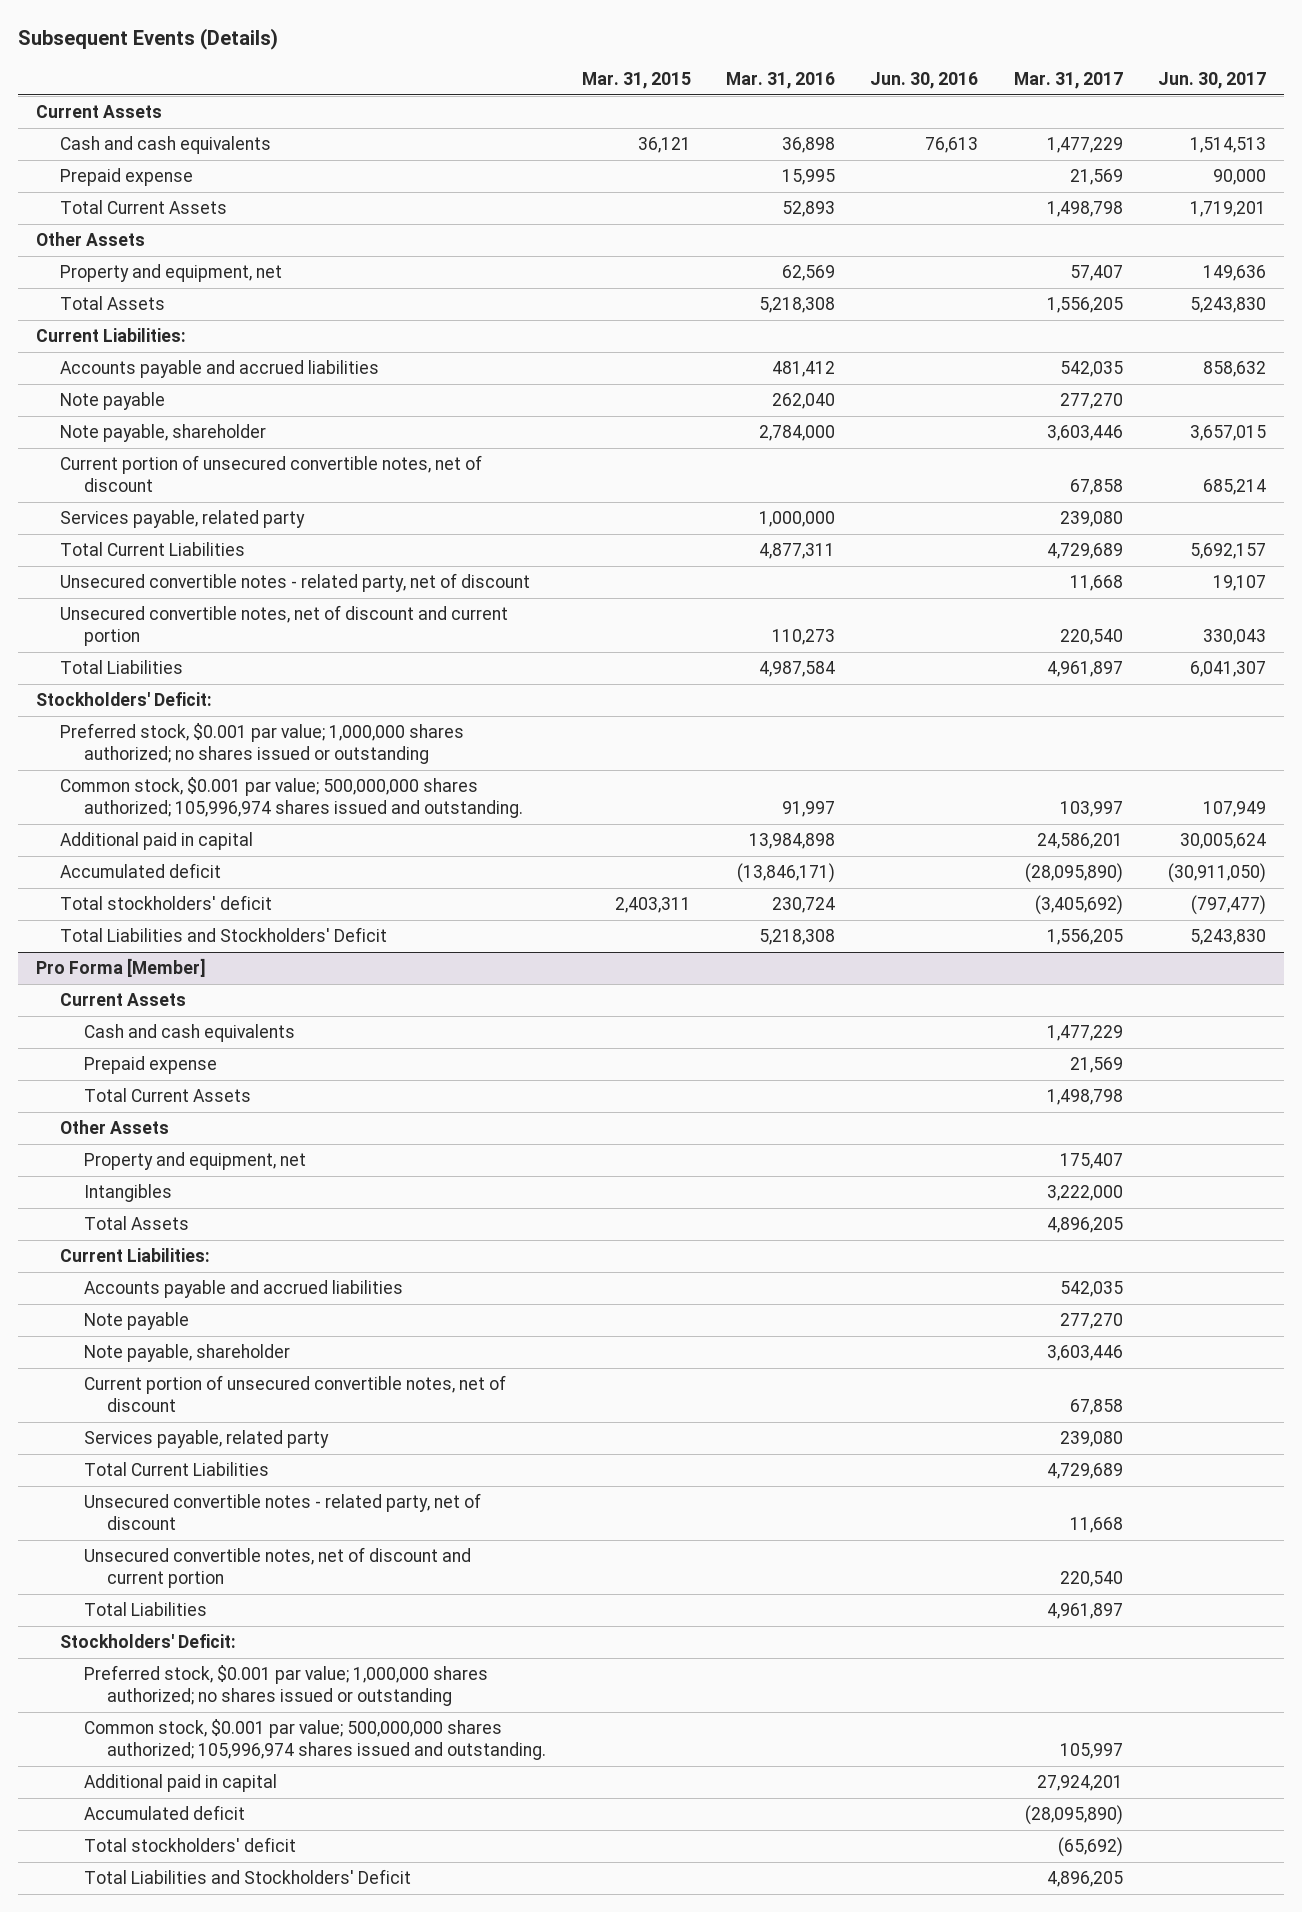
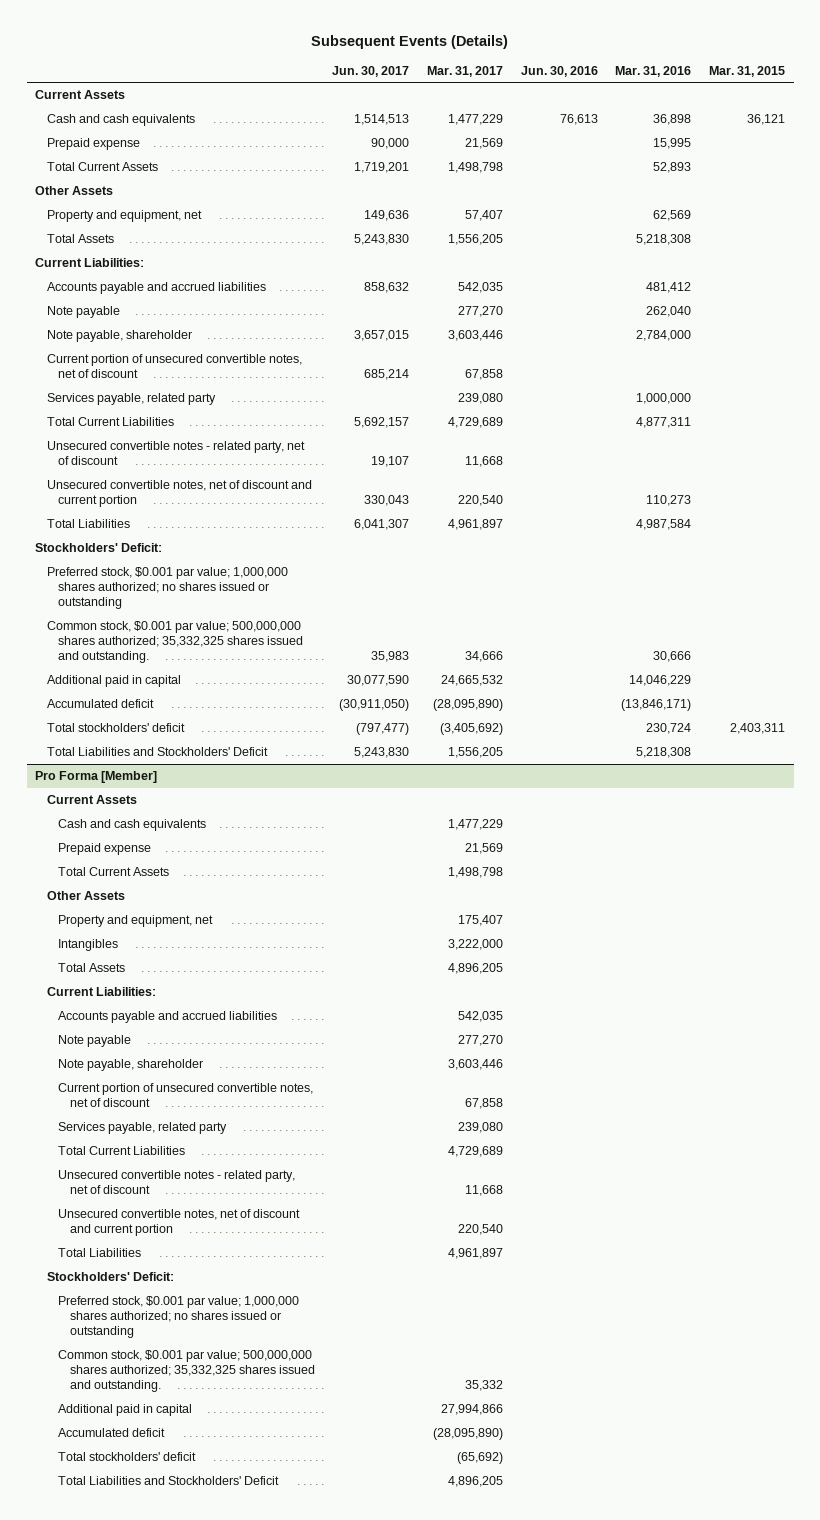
[59,777,523,818] Common stock, $0.001 par value; 500,000,000 shares authorized; 105,996,974 shares issued and outstanding. -> [46,621,304,664] Common stock, $0.001 par value; 500,000,000 shares authorized; 35,332,325 shares issued and outstanding.
[782,800,836,817] 91,997 -> [653,651,692,663] 30,666
[1059,800,1123,817] 103,997 -> [464,651,503,663] 34,666
[1203,800,1267,817] 107,949 -> [371,651,410,663] 35,983
[749,833,836,850] 13,984,898 -> [629,675,692,687] 14,046,229
[1036,833,1123,850] 24,586,201 -> [440,675,503,687] 24,665,532
[1180,833,1267,850] 30,005,624 -> [347,675,410,687] 30,077,590
[83,1719,547,1760] Common stock, $0.001 par value; 500,000,000 shares authorized; 105,996,974 shares issued and outstanding. -> [58,1350,315,1393] Common stock, $0.001 par value; 500,000,000 shares authorized; 35,332,325 shares issued and outstanding.
[1059,1742,1123,1759] 105,997 -> [464,1380,503,1392] 35,332
[1036,1775,1123,1792] 27,924,201 -> [440,1404,503,1416] 27,994,866

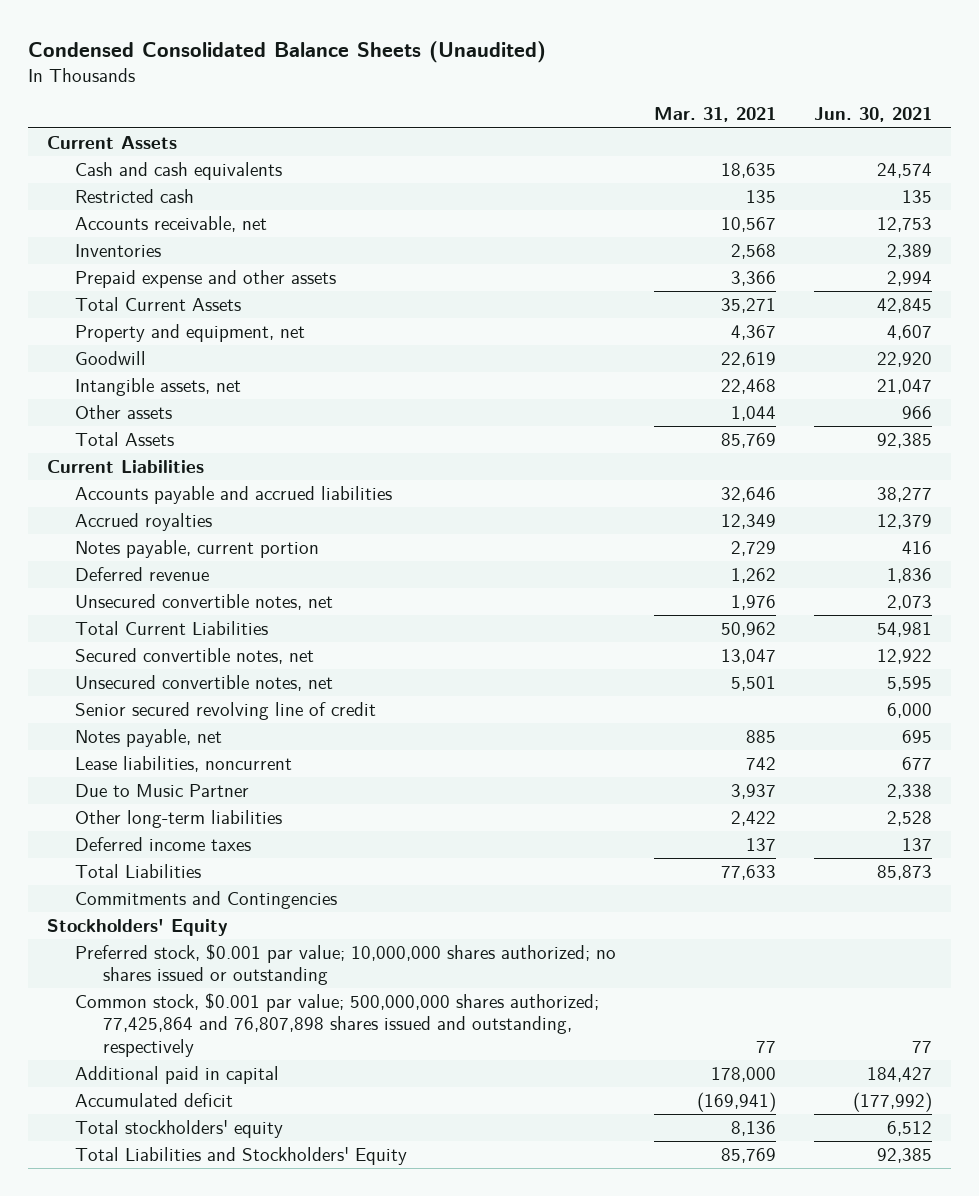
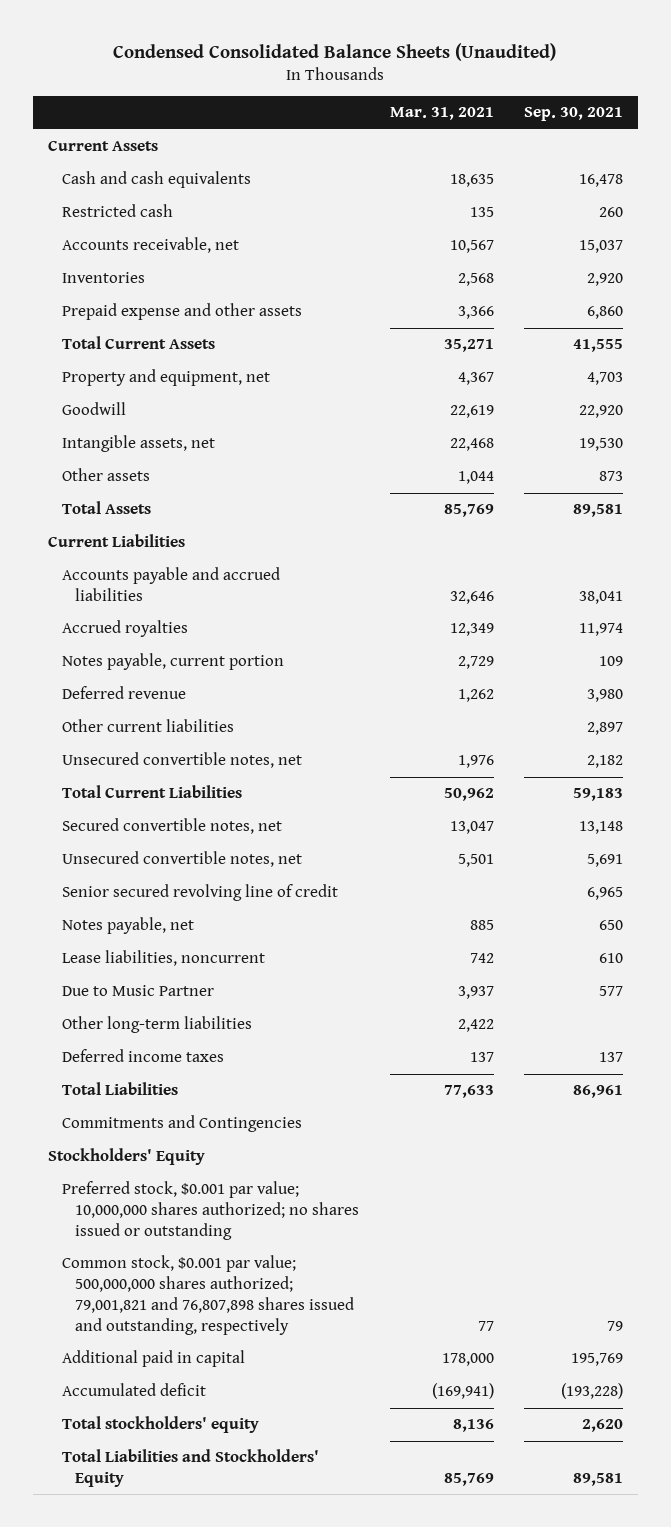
[814,107,933,123] Jun. 30, 2021 -> none
none -> [524,107,624,122] Sep. 30, 2021
none -> [61,719,234,733] Other current liabilities
[75,993,600,1057] Common stock, $0.001 par value; 500,000,000 shares authorized; 77,425,864 and 76,807,898 shares issued and outstanding, respectively -> [61,1255,355,1335] Common stock, $0.001 par value; 500,000,000 shares authorized; 79,001,821 and 76,807,898 shares issued and outstanding, respectively

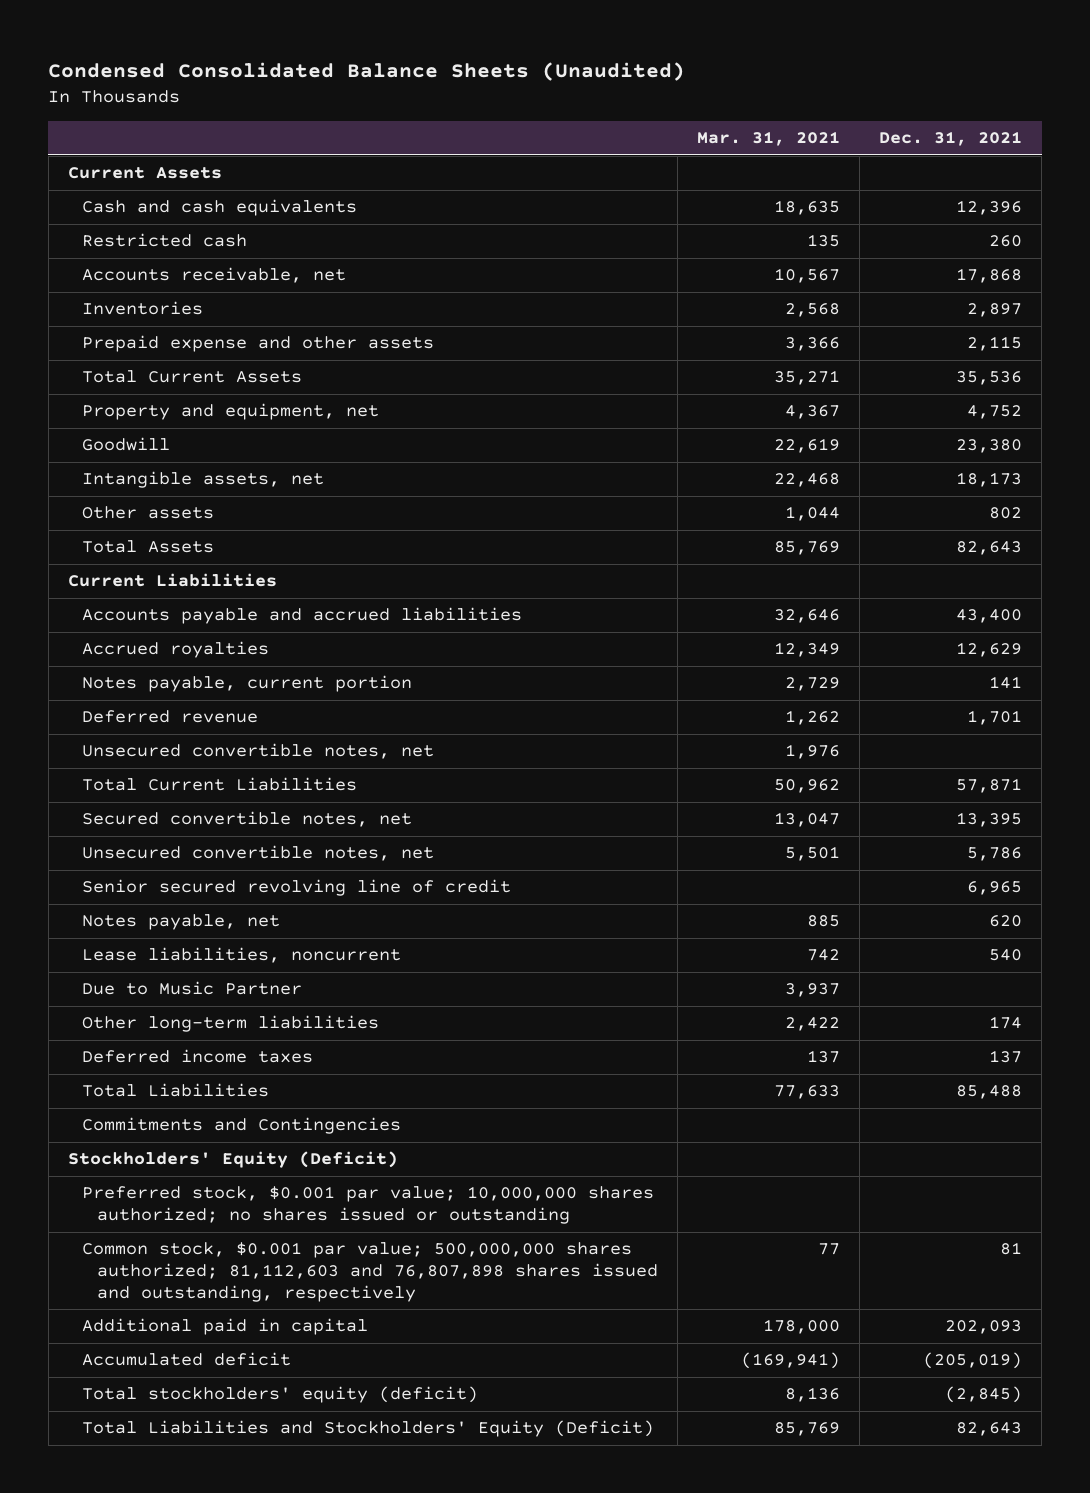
[524,107,624,122] Sep. 30, 2021 -> none
none -> [879,131,1023,147] Dec. 31, 2021
[61,719,234,733] Other current liabilities -> none
[47,1148,205,1166] Stockholders' Equity -> [68,1151,399,1169] Stockholders' Equity (Deficit)
[61,1255,355,1335] Common stock, $0.001 par value; 500,000,000 shares authorized; 79,001,821 and 76,807,898 shares issued and outstanding, respectively -> [82,1242,658,1302] Common stock, $0.001 par value; 500,000,000 shares authorized; 81,112,603 and 76,807,898 shares issued and outstanding, respectively
[61,1416,259,1434] Total stockholders' equity -> [82,1386,479,1404] Total stockholders' equity (deficit)
[61,1449,319,1488] Total Liabilities and Stockholders' Equity -> [82,1420,655,1438] Total Liabilities and Stockholders' Equity (Deficit)

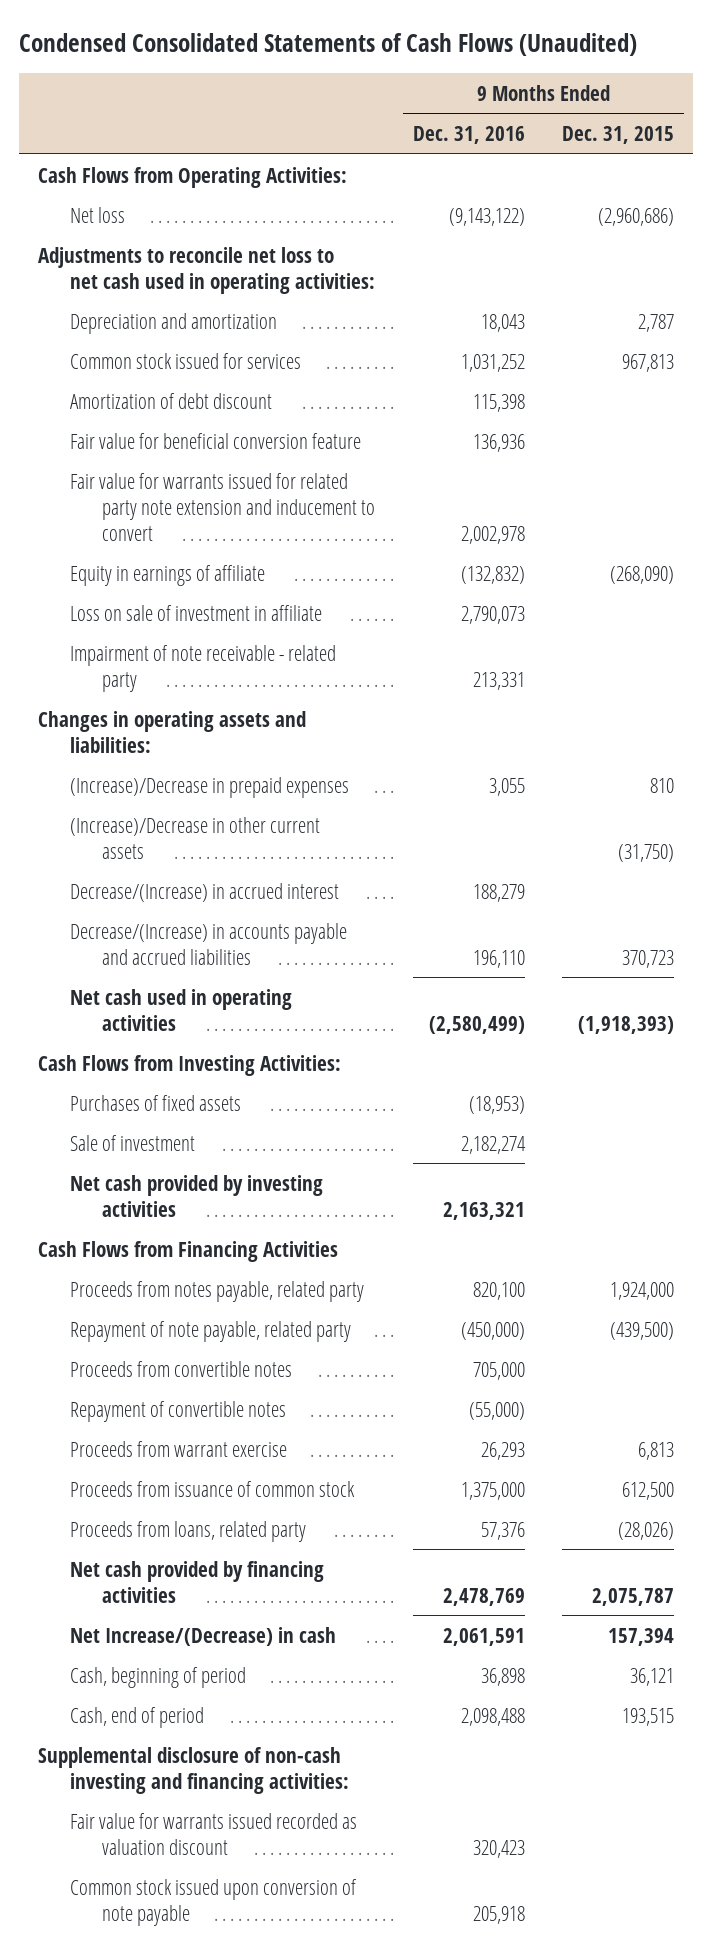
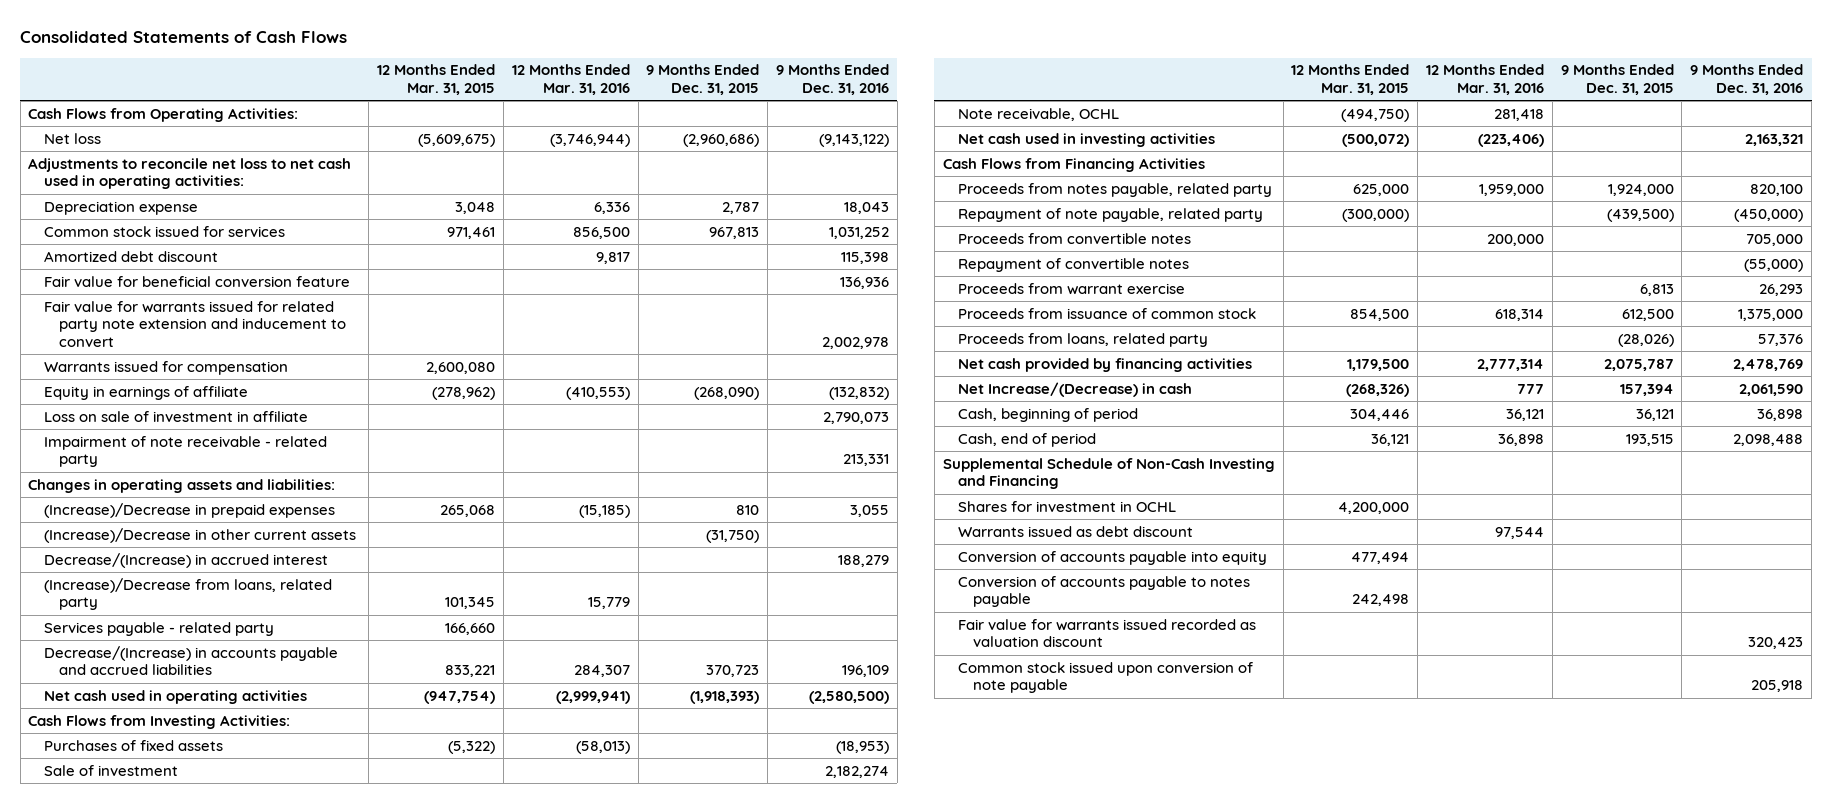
[19,33,638,57] Condensed Consolidated Statements of Cash Flows (Unaudited) -> [20,31,348,44] Consolidated Statements of Cash Flows
none -> [377,64,496,96] 12 Months Ended Mar. 31, 2015
none -> [511,64,630,96] 12 Months Ended Mar. 31, 2016
[70,312,278,334] Depreciation and amortization -> [43,200,198,215] Depreciation expense
[70,392,273,409] Amortization of debt discount -> [43,250,218,262] Amortized debt discount
none -> [43,360,288,375] Warrants issued for compensation
none -> [43,577,332,611] (Increase)/Decrease from loans, related party
none -> [43,621,274,636] Services payable - related party
[472,949,525,968] 196,110 -> [842,665,890,678] 196,109
[428,1015,525,1034] (2,580,499) -> [809,690,890,704] (2,580,500)
none -> [957,107,1119,121] Note receivable, OCHL
[70,1174,324,1217] Net cash provided by investing activities -> [957,132,1215,147] Net cash used in investing activities
[442,1627,525,1646] 2,061,591 -> [1739,383,1804,396] 2,061,590
[38,1746,350,1794] Supplemental disclosure of non-cash investing and financing activities: -> [942,457,1275,490] Supplemental Schedule of Non-Cash Investing and Financing
none -> [957,500,1176,512] Shares for investment in OCHL
none -> [957,525,1193,537] Warrants issued as debt discount
none -> [957,550,1267,565] Conversion of accounts payable into equity
none -> [957,575,1250,608] Conversion of accounts payable to notes payable

